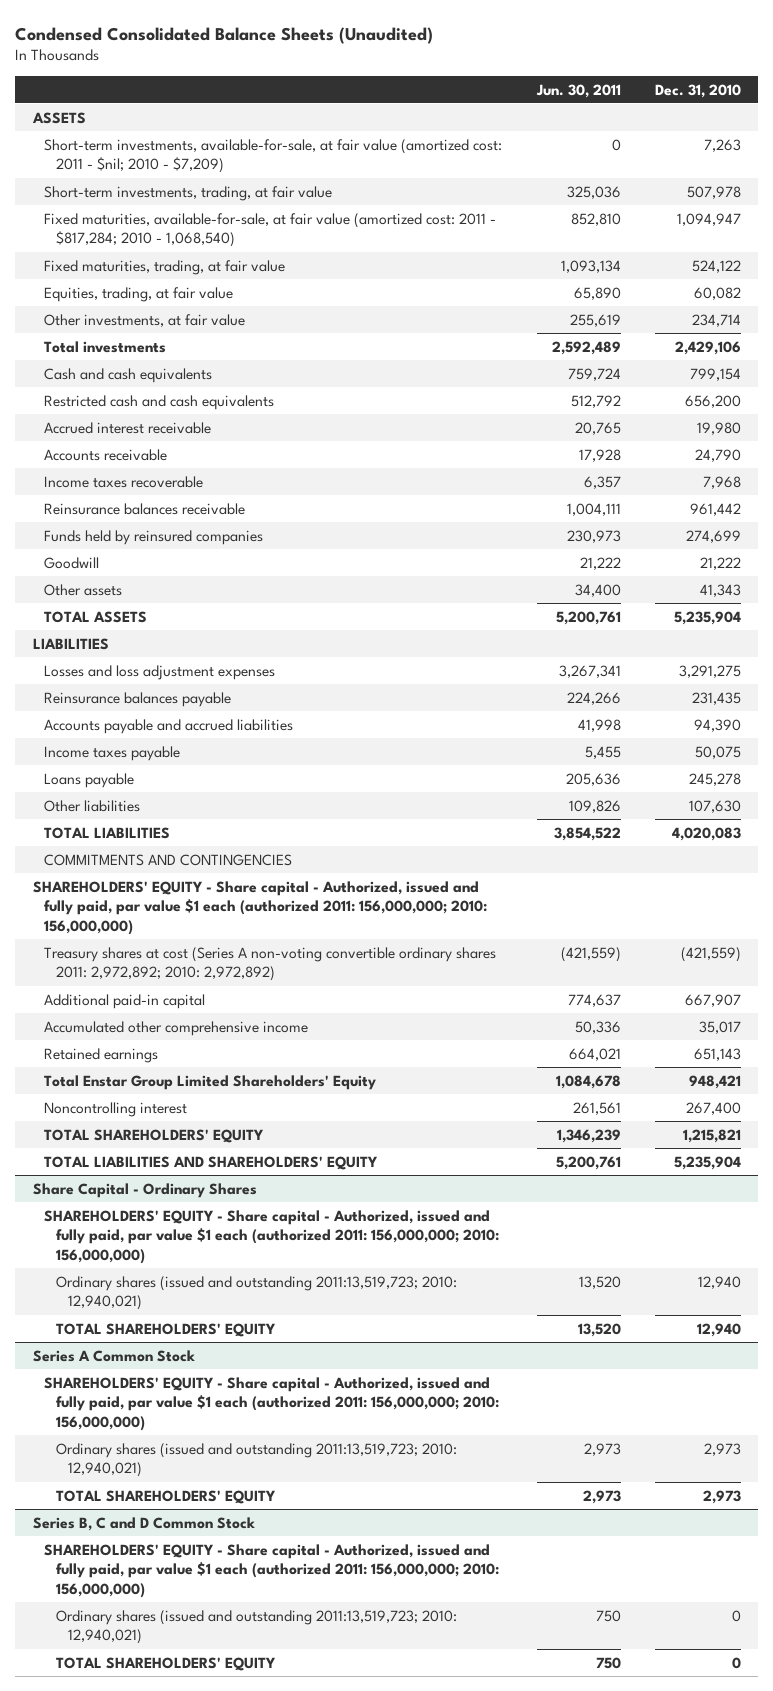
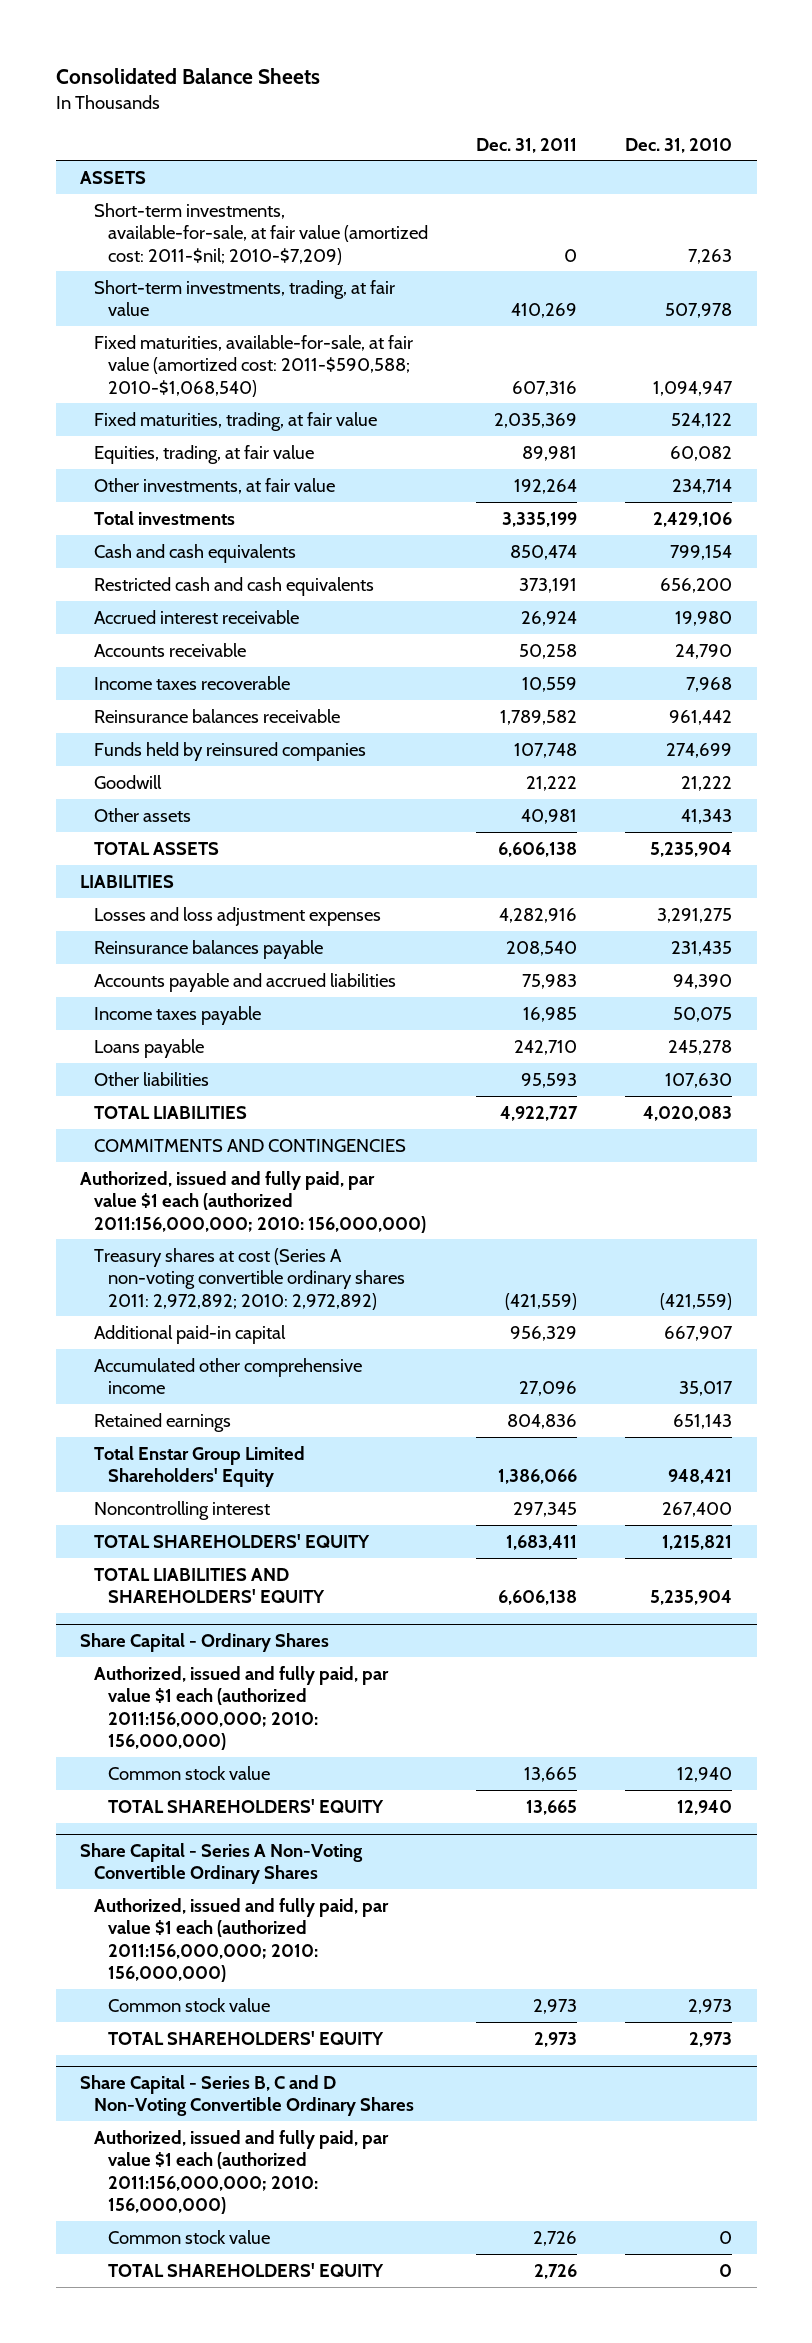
[15,26,434,44] Condensed Consolidated Balance Sheets (Unaudited) -> [55,68,320,85] Consolidated Balance Sheets
[535,83,621,98] Jun. 30, 2011 -> none
none -> [476,137,578,153] Dec. 31, 2011
[44,138,503,174] Short-term investments, available-for-sale, at fair value (amortized cost: 2011 - $nil; 2010 - $7,209) -> [93,202,428,265] Short-term investments, available-for-sale, at fair value (amortized cost: 2011-$nil; 2010-$7,209)
[44,212,497,248] Fixed maturities, available-for-sale, at fair value (amortized cost: 2011 - $817,284; 2010 - 1,068,540) -> [93,334,413,397] Fixed maturities, available-for-sale, at fair value (amortized cost: 2011-$590,588; 2010-$1,068,540)
[32,880,488,935] SHAREHOLDERS' EQUITY - Share capital - Authorized, issued and fully paid, par value $1 each (authorized 2011: 156,000,000; 2010: 156,000,000) -> [79,1170,426,1233] Authorized, issued and fully paid, par value $1 each (authorized 2011:156,000,000; 2010: 156,000,000)
[44,1209,499,1264] SHAREHOLDERS' EQUITY - Share capital - Authorized, issued and fully paid, par value $1 each (authorized 2011: 156,000,000; 2010: 156,000,000) -> [93,1665,389,1750] Authorized, issued and fully paid, par value $1 each (authorized 2011:156,000,000; 2010: 156,000,000)
[55,1275,457,1311] Ordinary shares (issued and outstanding 2011:13,519,723; 2010: 12,940,021) -> [107,1765,270,1780] Common stock value
[32,1349,195,1362] Series A Common Stock -> none
none -> [79,1842,363,1885] Share Capital - Series A Non-Voting Convertible Ordinary Shares
[44,1376,499,1431] SHAREHOLDERS' EQUITY - Share capital - Authorized, issued and fully paid, par value $1 each (authorized 2011: 156,000,000; 2010: 156,000,000) -> [93,1897,389,1982] Authorized, issued and fully paid, par value $1 each (authorized 2011:156,000,000; 2010: 156,000,000)
[55,1442,457,1478] Ordinary shares (issued and outstanding 2011:13,519,723; 2010: 12,940,021) -> [107,1997,270,2012] Common stock value
[32,1516,255,1531] Series B, C and D Common Stock -> none
none -> [79,2074,414,2117] Share Capital - Series B, C and D Non-Voting Convertible Ordinary Shares
[44,1543,499,1598] SHAREHOLDERS' EQUITY - Share capital - Authorized, issued and fully paid, par value $1 each (authorized 2011: 156,000,000; 2010: 156,000,000) -> [93,2129,389,2214] Authorized, issued and fully paid, par value $1 each (authorized 2011:156,000,000; 2010: 156,000,000)
[55,1609,457,1645] Ordinary shares (issued and outstanding 2011:13,519,723; 2010: 12,940,021) -> [107,2229,270,2244] Common stock value

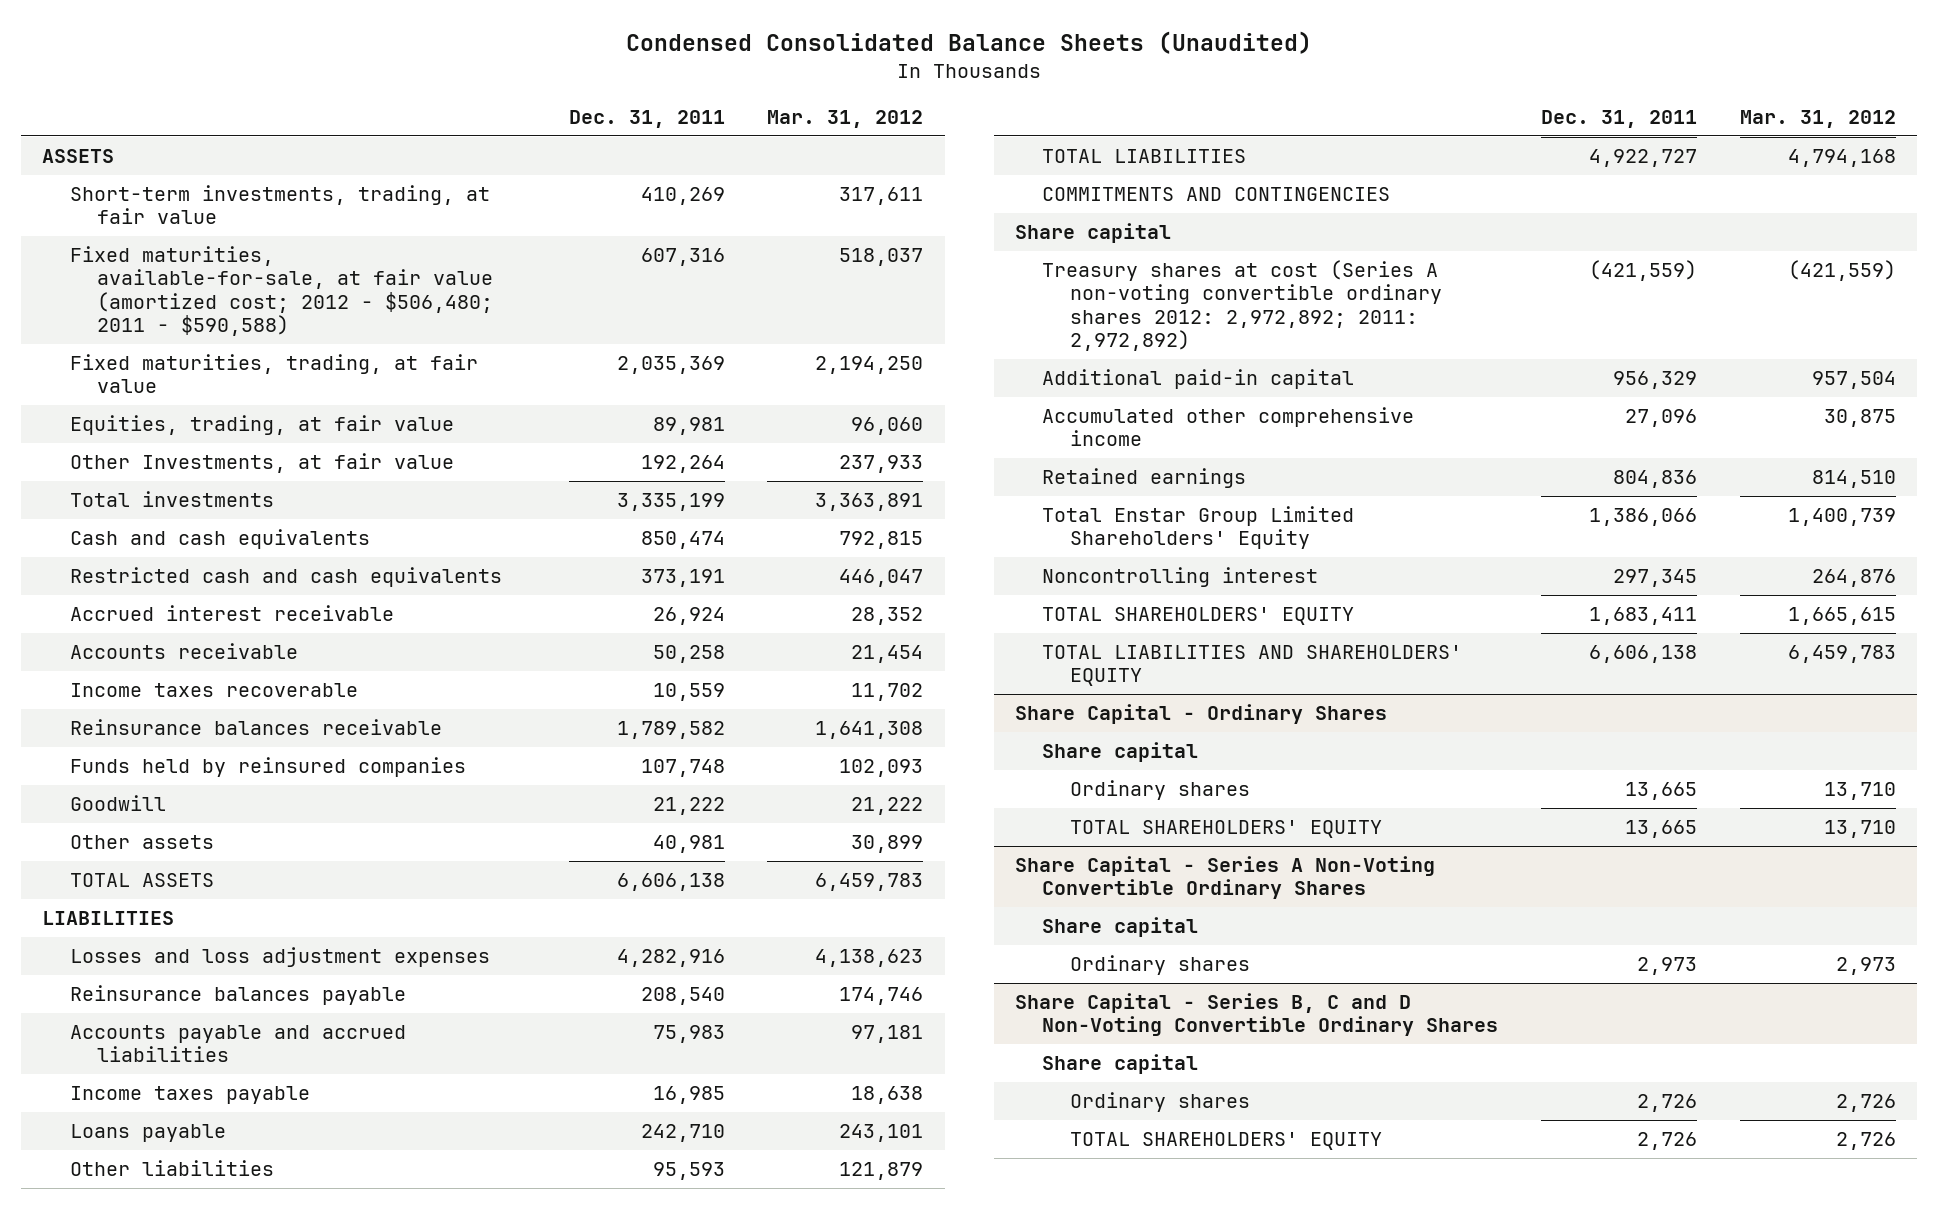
[55,68,320,85] Consolidated Balance Sheets -> [626,31,1313,55] Condensed Consolidated Balance Sheets (Unaudited)
[625,137,733,153] Dec. 31, 2010 -> none
none -> [767,109,924,128] Mar. 31, 2012
[93,202,428,265] Short-term investments, available-for-sale, at fair value (amortized cost: 2011-$nil; 2010-$7,209) -> none
[93,334,413,397] Fixed maturities, available-for-sale, at fair value (amortized cost: 2011-$590,588; 2010-$1,068,540) -> [69,246,494,336] Fixed maturities, available-for-sale, at fair value (amortized cost; 2012 - $506,480; 2011 - $590,588)
[93,477,335,494] Other investments, at fair value -> [69,453,454,474] Other Investments, at fair value
[79,1170,426,1233] Authorized, issued and fully paid, par value $1 each (authorized 2011:156,000,000; 2010: 156,000,000) -> none
none -> [1014,223,1171,244] Share capital
[93,1247,405,1310] Treasury shares at cost (Series A non-voting convertible ordinary shares 2011: 2,972,892; 2010: 2,972,892) -> [1042,260,1442,351] Treasury shares at cost (Series A non-voting convertible ordinary shares 2012: 2,972,892; 2011: 2,972,892)
[93,1665,389,1750] Authorized, issued and fully paid, par value $1 each (authorized 2011:156,000,000; 2010: 156,000,000) -> none
none -> [1042,742,1199,763] Share capital
[107,1765,270,1780] Common stock value -> [1069,780,1250,801] Ordinary shares
[93,1897,389,1982] Authorized, issued and fully paid, par value $1 each (authorized 2011:156,000,000; 2010: 156,000,000) -> none
[107,2030,384,2045] TOTAL SHAREHOLDERS' EQUITY -> none
none -> [1042,917,1199,938] Share capital
[107,1997,270,2012] Common stock value -> [1069,955,1250,976] Ordinary shares
[93,2129,389,2214] Authorized, issued and fully paid, par value $1 each (authorized 2011:156,000,000; 2010: 156,000,000) -> none
none -> [1042,1054,1199,1075] Share capital
[107,2229,270,2244] Common stock value -> [1069,1092,1250,1113] Ordinary shares

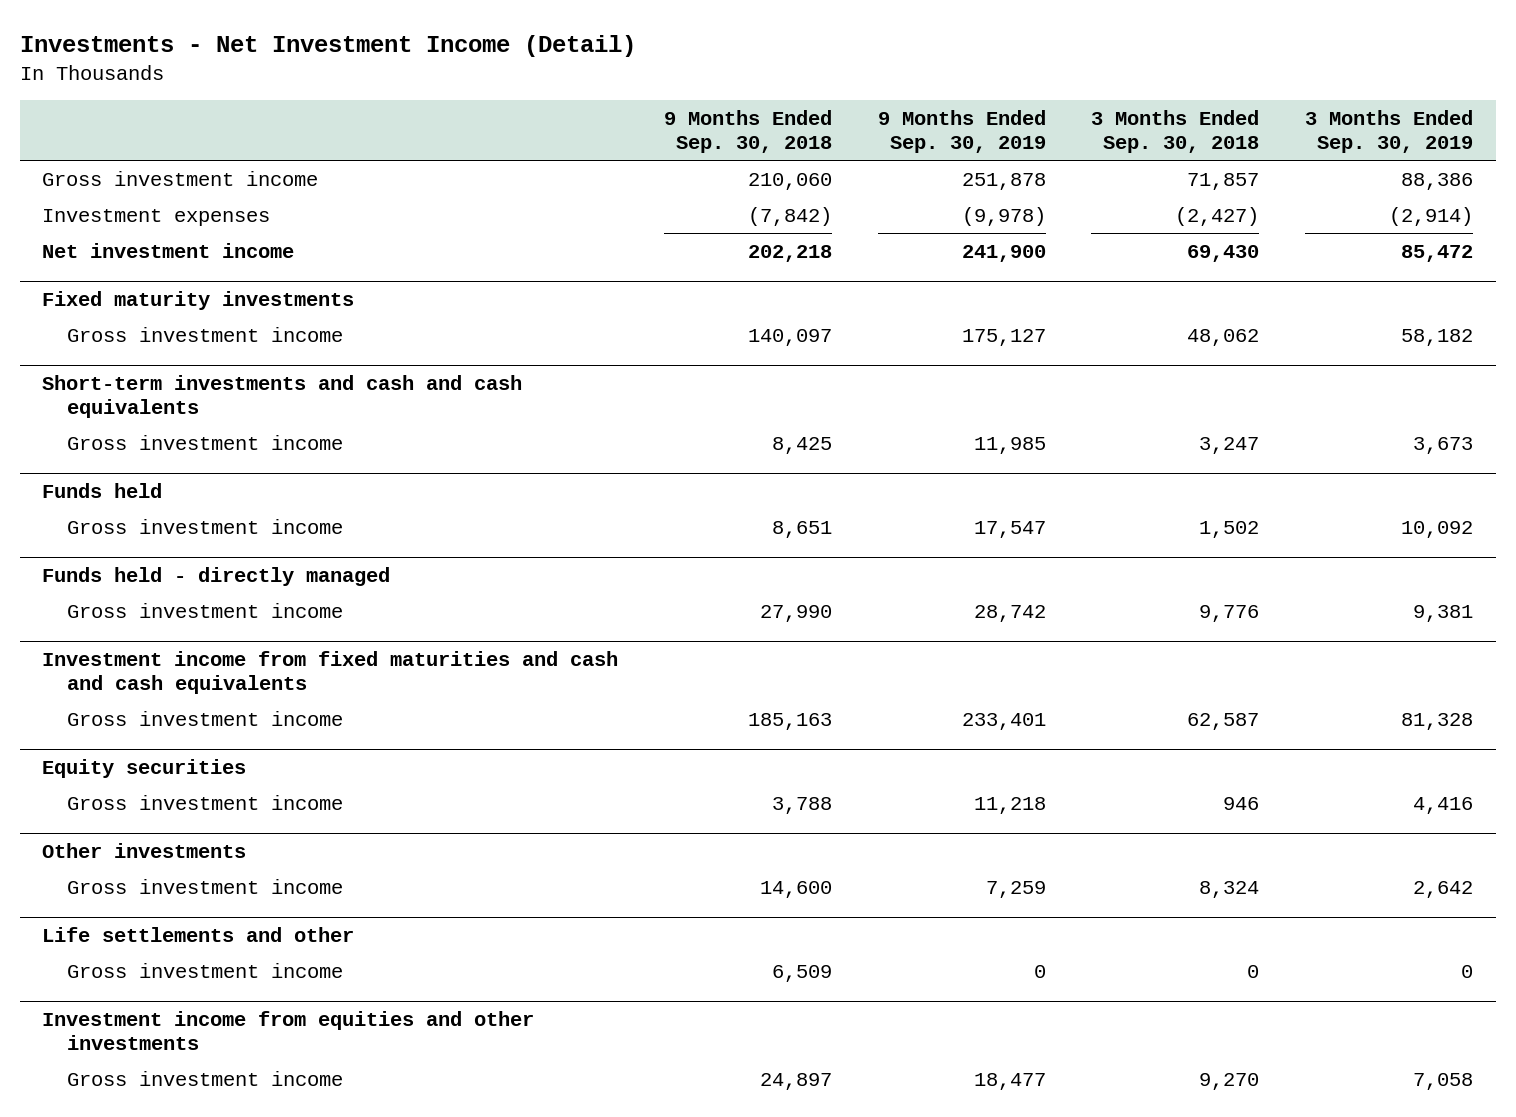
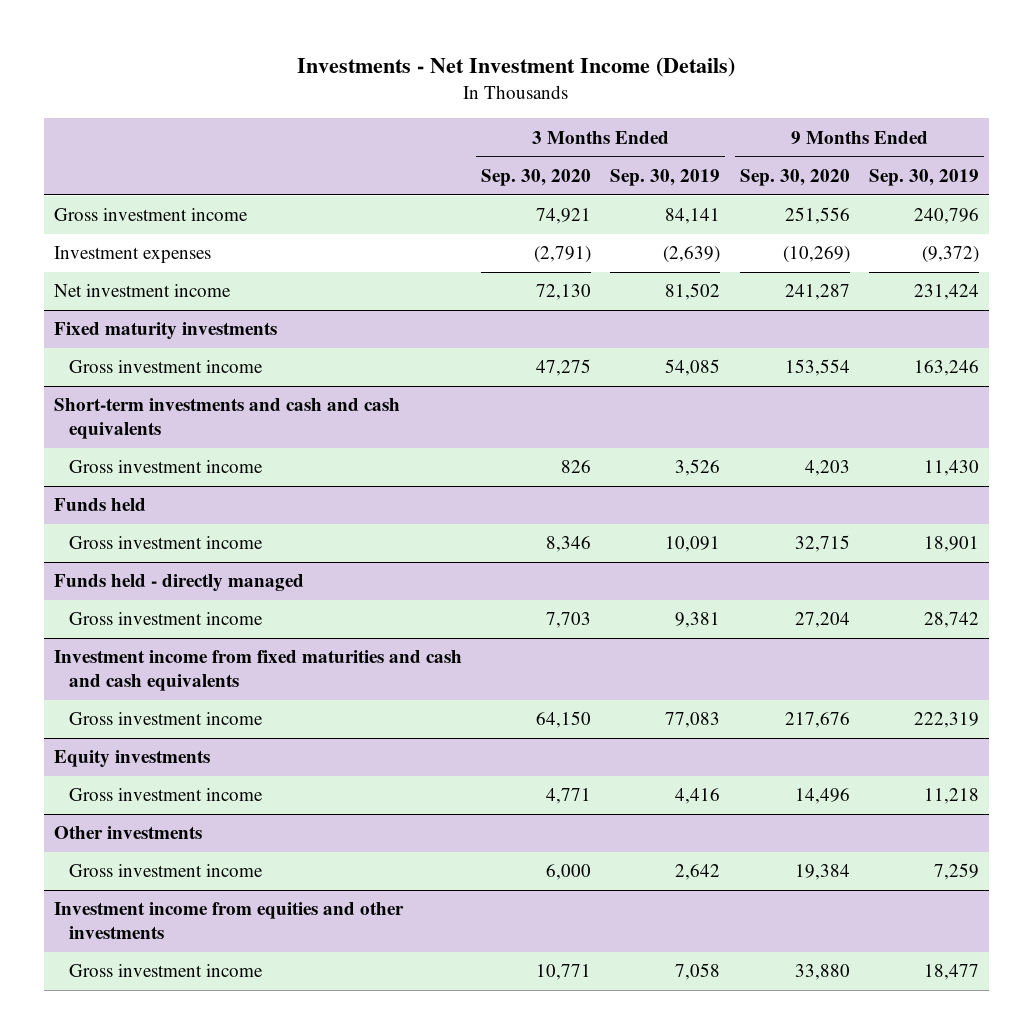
[19,34,636,57] Investments - Net Investment Income (Detail) -> [297,57,736,78] Investments - Net Investment Income (Details)
[664,110,833,154] 9 Months Ended Sep. 30, 2018 -> none
[1091,110,1260,154] 3 Months Ended Sep. 30, 2018 -> none
none -> [480,168,591,186] Sep. 30, 2020
none -> [739,168,850,186] Sep. 30, 2020
[961,172,1046,190] 251,878 -> [914,208,980,225] 240,796
[1401,172,1474,190] 88,386 -> [665,208,721,225] 84,141
[961,206,1046,226] (9,978) -> [922,246,980,264] (9,372)
[1389,206,1474,226] (2,914) -> [663,246,721,264] (2,639)
[961,244,1046,262] 241,900 -> [914,284,980,301] 231,424
[1401,244,1474,262] 85,472 -> [665,283,721,301] 81,502
[961,328,1046,346] 175,127 -> [914,360,980,377] 163,246
[1401,328,1474,346] 58,182 -> [665,359,721,377] 54,085
[973,436,1046,454] 11,985 -> [924,460,980,477] 11,430
[1413,436,1474,454] 3,673 -> [675,459,721,477] 3,526
[973,520,1046,538] 17,547 -> [924,536,980,553] 18,901
[1401,520,1474,538] 10,092 -> [665,536,721,553] 10,091
[961,712,1046,730] 233,401 -> [914,712,980,729] 222,319
[1401,712,1474,730] 81,328 -> [665,712,721,729] 77,083
[42,758,247,778] Equity securities -> [53,750,210,768] Equity investments
[42,926,355,942] Life settlements and other -> none
[67,962,344,978] Gross investment income -> none

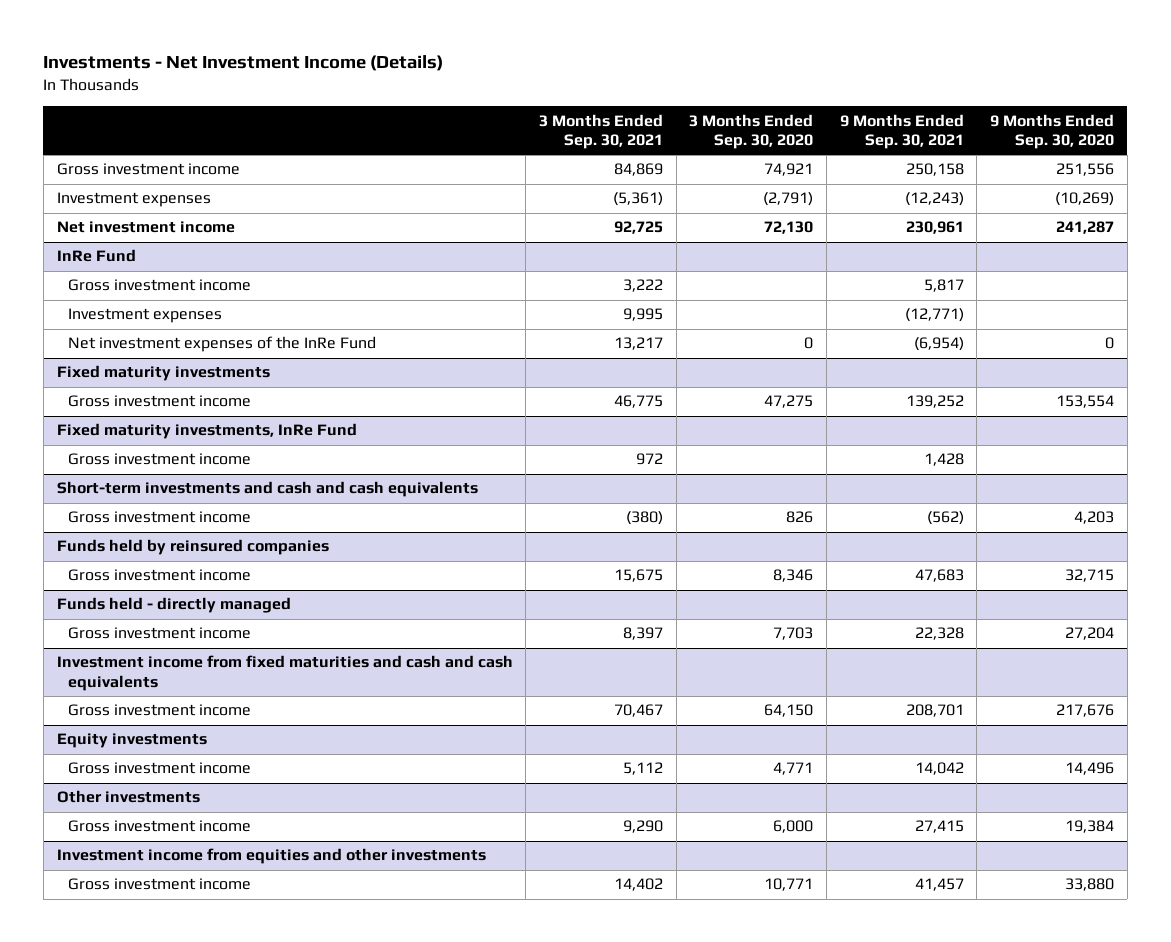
[610,168,721,186] Sep. 30, 2019 -> none
[869,168,980,186] Sep. 30, 2019 -> none
none -> [538,113,663,150] 3 Months Ended Sep. 30, 2021
none -> [839,113,964,150] 9 Months Ended Sep. 30, 2021
none -> [56,249,136,263] InRe Fund
none -> [68,279,252,292] Gross investment income
none -> [68,308,223,324] Investment expenses
none -> [68,336,377,353] Net investment expenses of the InRe Fund
none -> [56,423,357,440] Fixed maturity investments, InRe Fund
none -> [68,453,252,466] Gross investment income
[53,498,146,512] Funds held -> [56,539,329,556] Funds held by reinsured companies

